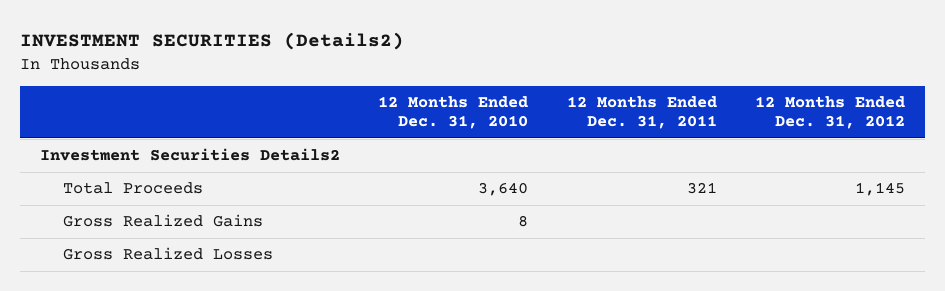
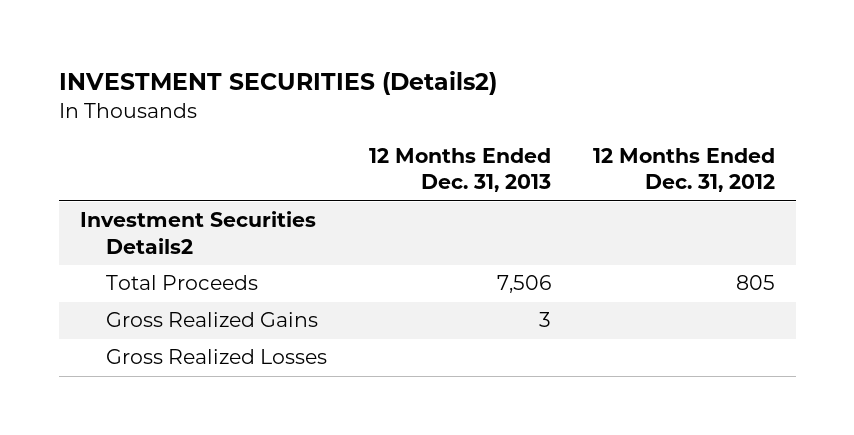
[378,96,529,130] 12 Months Ended Dec. 31, 2010 -> none
[566,96,717,130] 12 Months Ended Dec. 31, 2011 -> none
none -> [368,148,551,193] 12 Months Ended Dec. 31, 2013
[855,182,906,197] 1,145 -> [735,275,775,291] 805

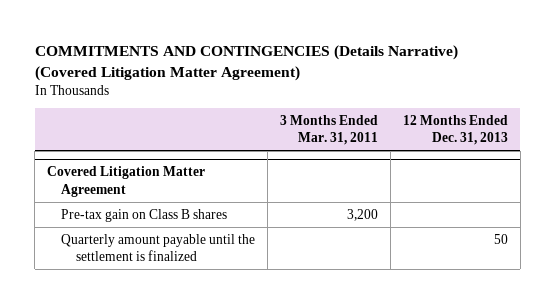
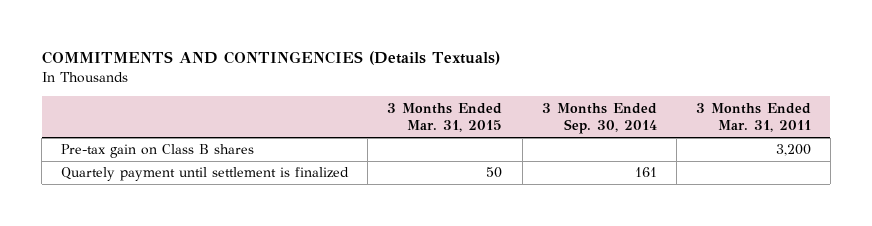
[34,44,458,81] COMMITMENTS AND CONTINGENCIES (Details Narrative) (Covered Litigation Matter Agreement) -> [41,51,500,66] COMMITMENTS AND CONTINGENCIES (Details Textuals)
[402,114,508,146] 12 Months Ended Dec. 31, 2013 -> none
none -> [387,102,503,133] 3 Months Ended Mar. 31, 2015
none -> [541,102,657,135] 3 Months Ended Sep. 30, 2014
[47,166,206,197] Covered Litigation Matter Agreement -> none
[61,233,256,261] Quarterly amount payable until the settlement is finalized -> [61,167,350,182] Quartely payment until settlement is finalized

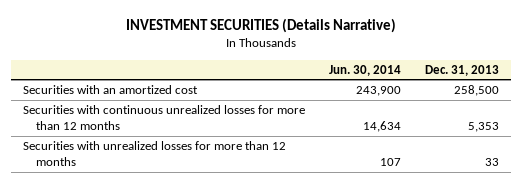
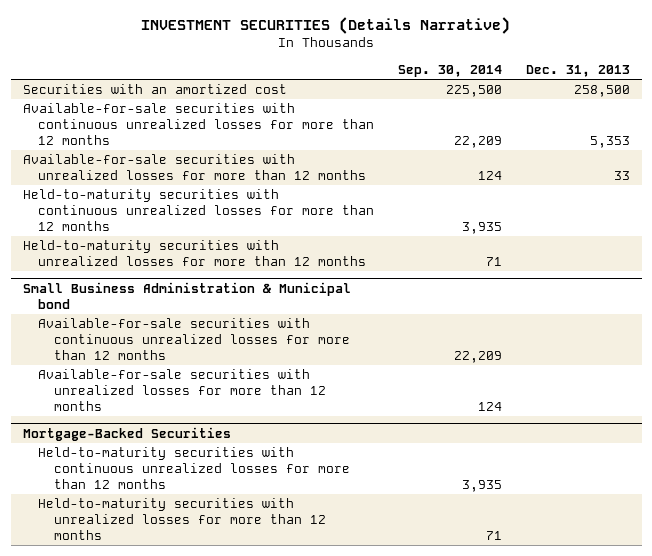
[328,64,401,76] Jun. 30, 2014 -> none
none -> [398,65,503,78] Sep. 30, 2014
[22,105,305,130] Securities with continuous unrealized losses for more than 12 months -> [22,102,375,145] Available-for-sale securities with continuous unrealized losses for more than 12 months
[22,141,286,166] Securities with unrealized losses for more than 12 months -> [22,153,367,180] Available-for-sale securities with unrealized losses for more than 12 months
none -> [22,188,375,231] Held-to-maturity securities with continuous unrealized losses for more than 12 months
none -> [22,239,367,266] Held-to-maturity securities with unrealized losses for more than 12 months
none -> [22,281,351,309] Small Business Administration & Municipal bond
none -> [38,317,351,360] Available-for-sale securities with continuous unrealized losses for more than 12 months
none -> [38,368,327,411] Available-for-sale securities with unrealized losses for more than 12 months
none -> [22,426,231,441] Mortgage-Backed Securities
none -> [38,446,351,489] Held-to-maturity securities with continuous unrealized losses for more than 12 months
none -> [38,497,327,540] Held-to-maturity securities with unrealized losses for more than 12 months

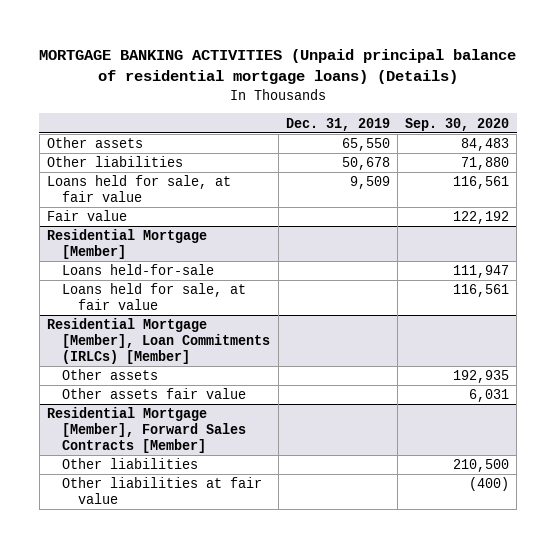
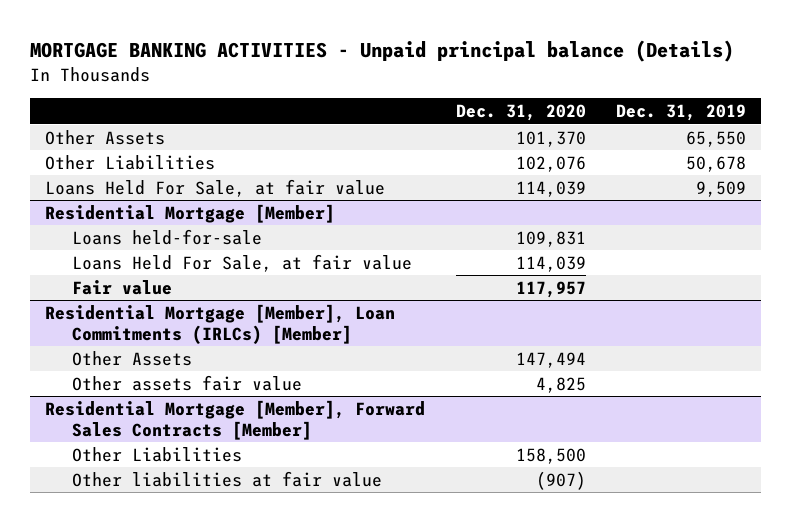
[38,49,516,85] MORTGAGE BANKING ACTIVITIES (Unpaid principal balance of residential mortgage loans) (Details) -> [30,40,735,63] MORTGAGE BANKING ACTIVITIES - Unpaid principal balance (Details)
[405,117,510,131] Sep. 30, 2020 -> none
none -> [455,104,586,122] Dec. 31, 2020
[46,210,127,222] Fair value -> none
[46,137,143,149] Other assets -> [45,129,166,145] Other Assets
[46,156,183,168] Other liabilities -> [45,154,216,170] Other Liabilities
[46,175,231,203] Loans held for sale, at fair value -> [45,178,386,197] Loans Held For Sale, at fair value
[62,283,247,311] Loans held for sale, at fair value -> [71,253,412,272] Loans Held For Sale, at fair value
none -> [71,279,172,295] Fair value
[62,369,159,381] Other assets -> [71,350,192,366] Other Assets
[62,458,199,470] Other liabilities -> [71,446,242,462] Other Liabilities

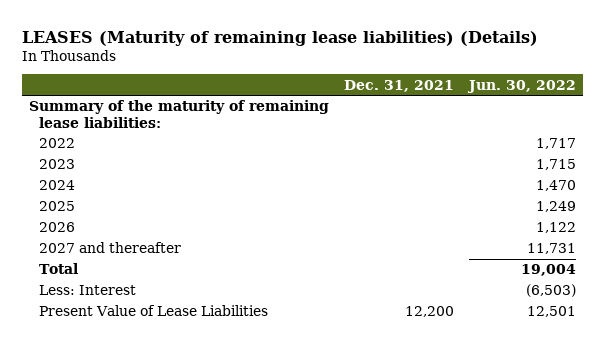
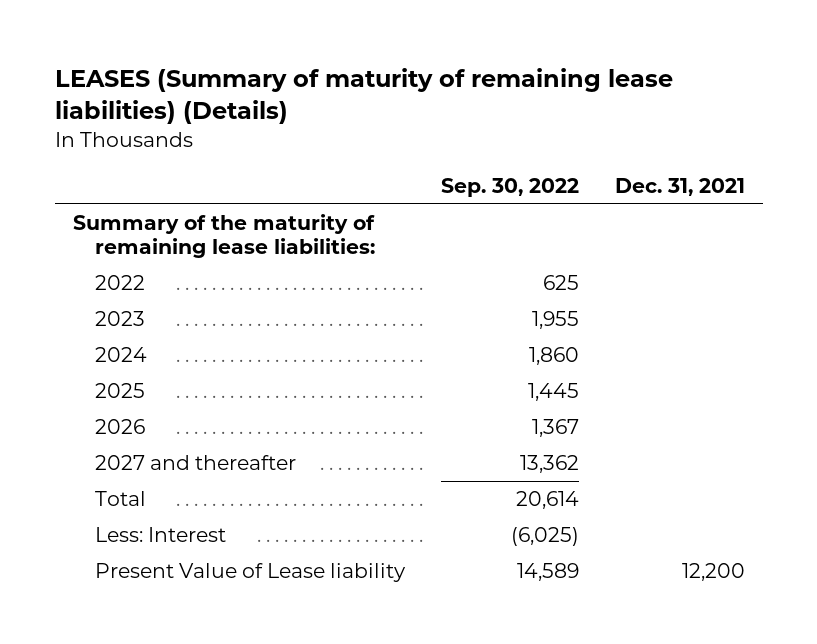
[21,30,538,46] LEASES (Maturity of remaining lease liabilities) (Details) -> [54,67,673,124] LEASES (Summary of maturity of remaining lease liabilities) (Details)
[466,79,576,93] Jun. 30, 2022 -> none
none -> [441,177,580,197] Sep. 30, 2022
[38,305,268,317] Present Value of Lease Liabilities -> [95,563,407,583] Present Value of Lease liability

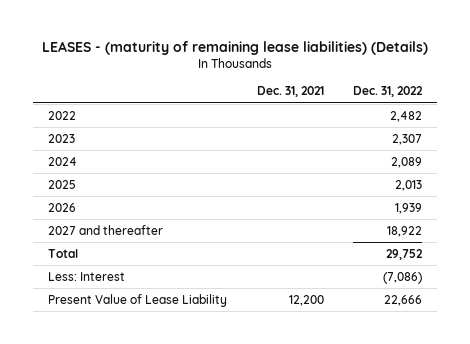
[54,67,673,124] LEASES (Summary of maturity of remaining lease liabilities) (Details) -> [42,40,429,55] LEASES - (maturity of remaining lease liabilities) (Details)
[441,177,580,197] Sep. 30, 2022 -> none
none -> [353,86,424,98] Dec. 31, 2022
[72,214,376,259] Summary of the maturity of remaining lease liabilities: -> none
[95,563,407,583] Present Value of Lease liability -> [47,293,227,307] Present Value of Lease Liability

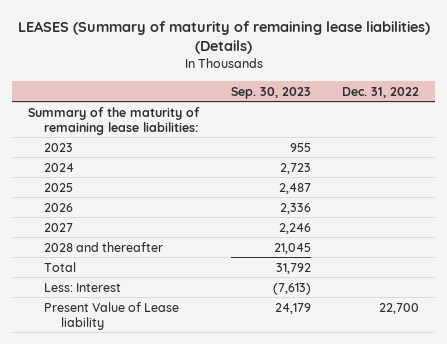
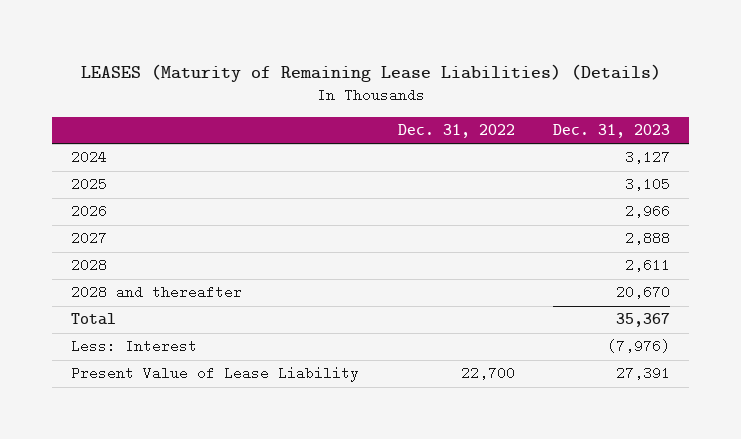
[17,20,430,55] LEASES (Summary of maturity of remaining lease liabilities) (Details) -> [80,63,661,82] LEASES (Maturity of Remaining Lease Liabilities) (Details)
[230,86,311,99] Sep. 30, 2023 -> none
none -> [552,123,670,138] Dec. 31, 2023
[27,106,200,135] Summary of the maturity of remaining lease liabilities: -> none
[44,142,74,152] 2023 -> none
none -> [71,258,108,273] 2028
[44,301,180,330] Present Value of Lease liability -> [71,366,360,383] Present Value of Lease Liability

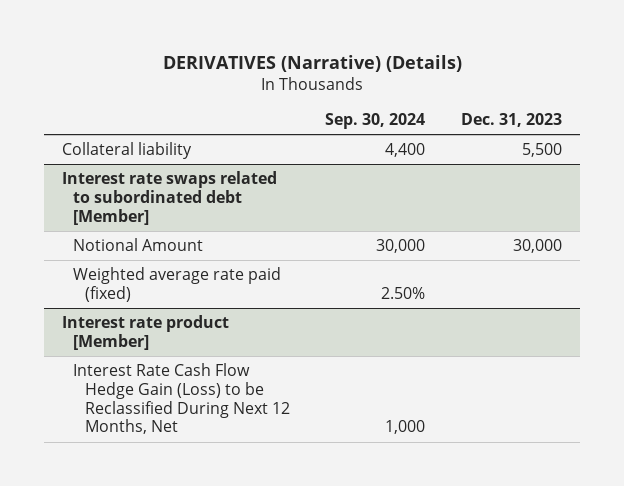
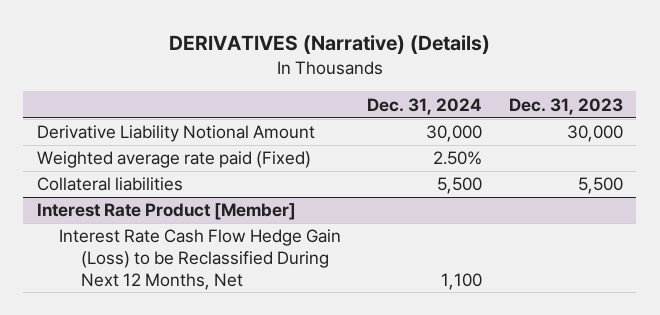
[325,113,426,130] Sep. 30, 2024 -> none
none -> [367,97,483,115] Dec. 31, 2024
[62,171,278,225] Interest rate swaps related to subordinated debt [Member] -> none
[73,238,204,252] Notional Amount -> none
[73,267,282,302] Weighted average rate paid (fixed) -> none
none -> [36,125,315,143] Derivative Liability Notional Amount
none -> [36,151,311,169] Weighted average rate paid (Fixed)
[62,142,193,160] Collateral liability -> [36,177,183,192] Collateral liabilities
[62,315,230,350] Interest rate product [Member] -> [36,203,296,221] Interest Rate Product [Member]

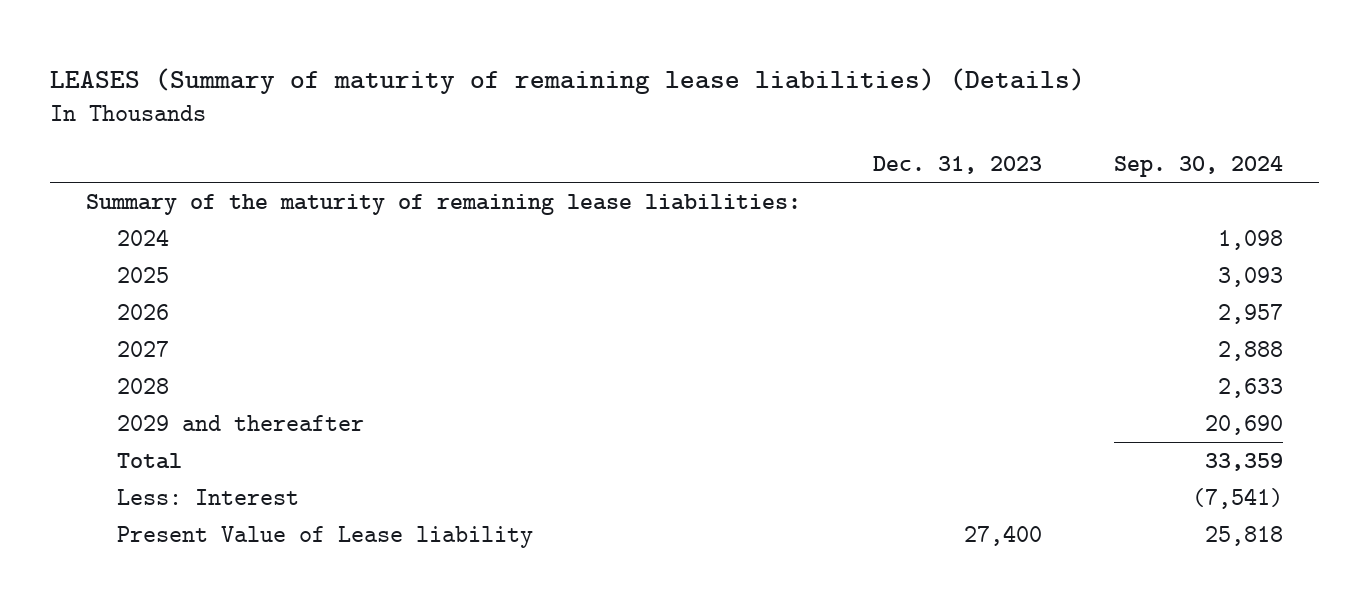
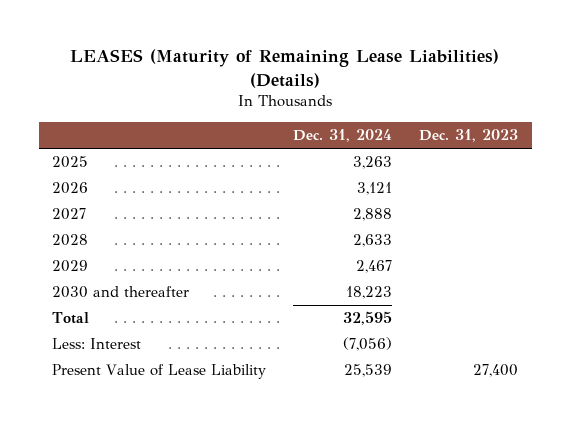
[50,68,1086,95] LEASES (Summary of maturity of remaining lease liabilities) (Details) -> [70,49,500,88] LEASES (Maturity of Remaining Lease Liabilities) (Details)
[1114,156,1284,178] Sep. 30, 2024 -> none
none -> [293,129,393,143] Dec. 31, 2024
[86,193,802,215] Summary of the maturity of remaining lease liabilities: -> none
[116,228,169,246] 2024 -> none
none -> [52,260,89,273] 2029
[116,414,364,431] 2029 and thereafter -> [52,286,190,299] 2030 and thereafter
[116,525,533,548] Present Value of Lease liability -> [52,364,267,380] Present Value of Lease Liability

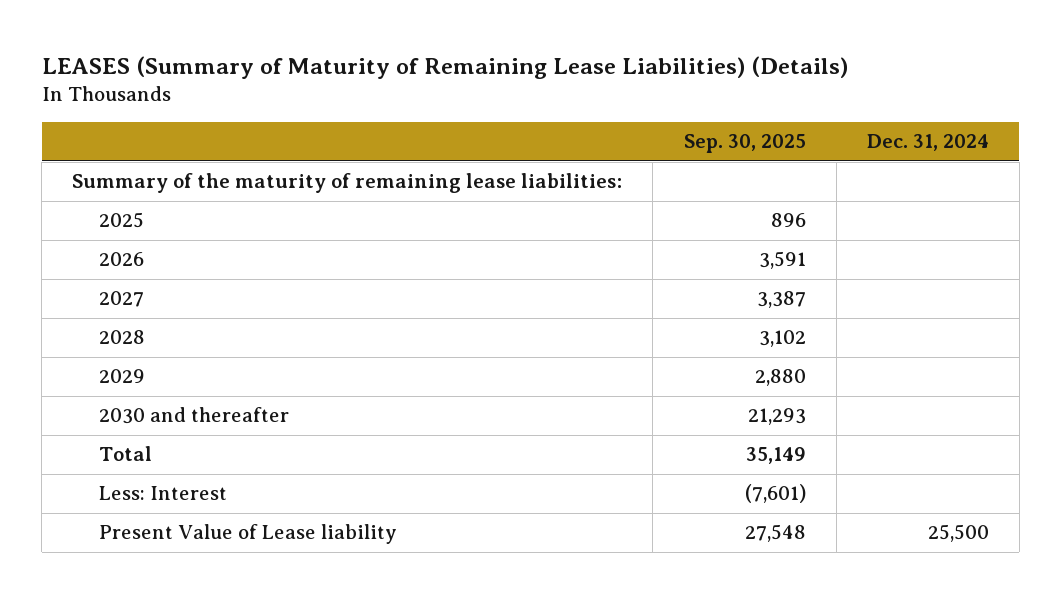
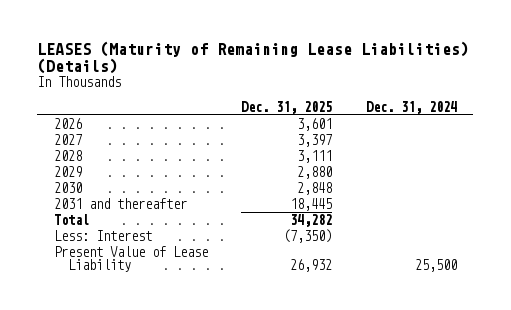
[41,55,848,79] LEASES (Summary of Maturity of Remaining Lease Liabilities) (Details) -> [37,40,470,75] LEASES (Maturity of Remaining Lease Liabilities) (Details)
[683,134,806,154] Sep. 30, 2025 -> none
none -> [241,100,333,114] Dec. 31, 2025
[72,173,623,194] Summary of the maturity of remaining lease liabilities: -> none
[99,212,145,229] 2025 -> none
none -> [53,182,82,194] 2030
[99,407,290,425] 2030 and thereafter -> [53,198,187,210] 2031 and thereafter
[99,524,398,545] Present Value of Lease liability -> [53,246,208,273] Present Value of Lease Liability

